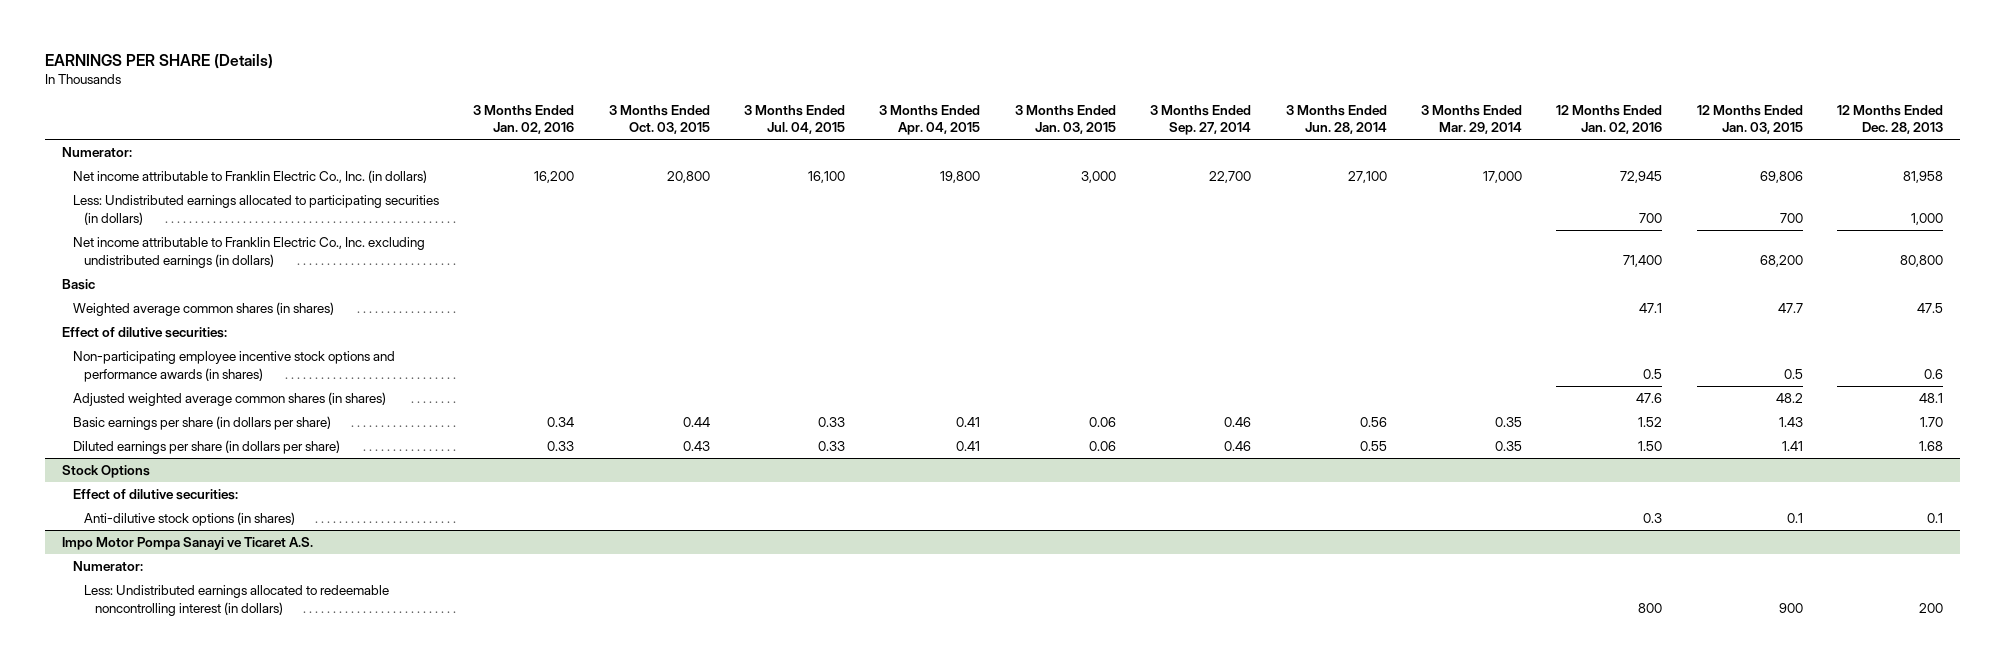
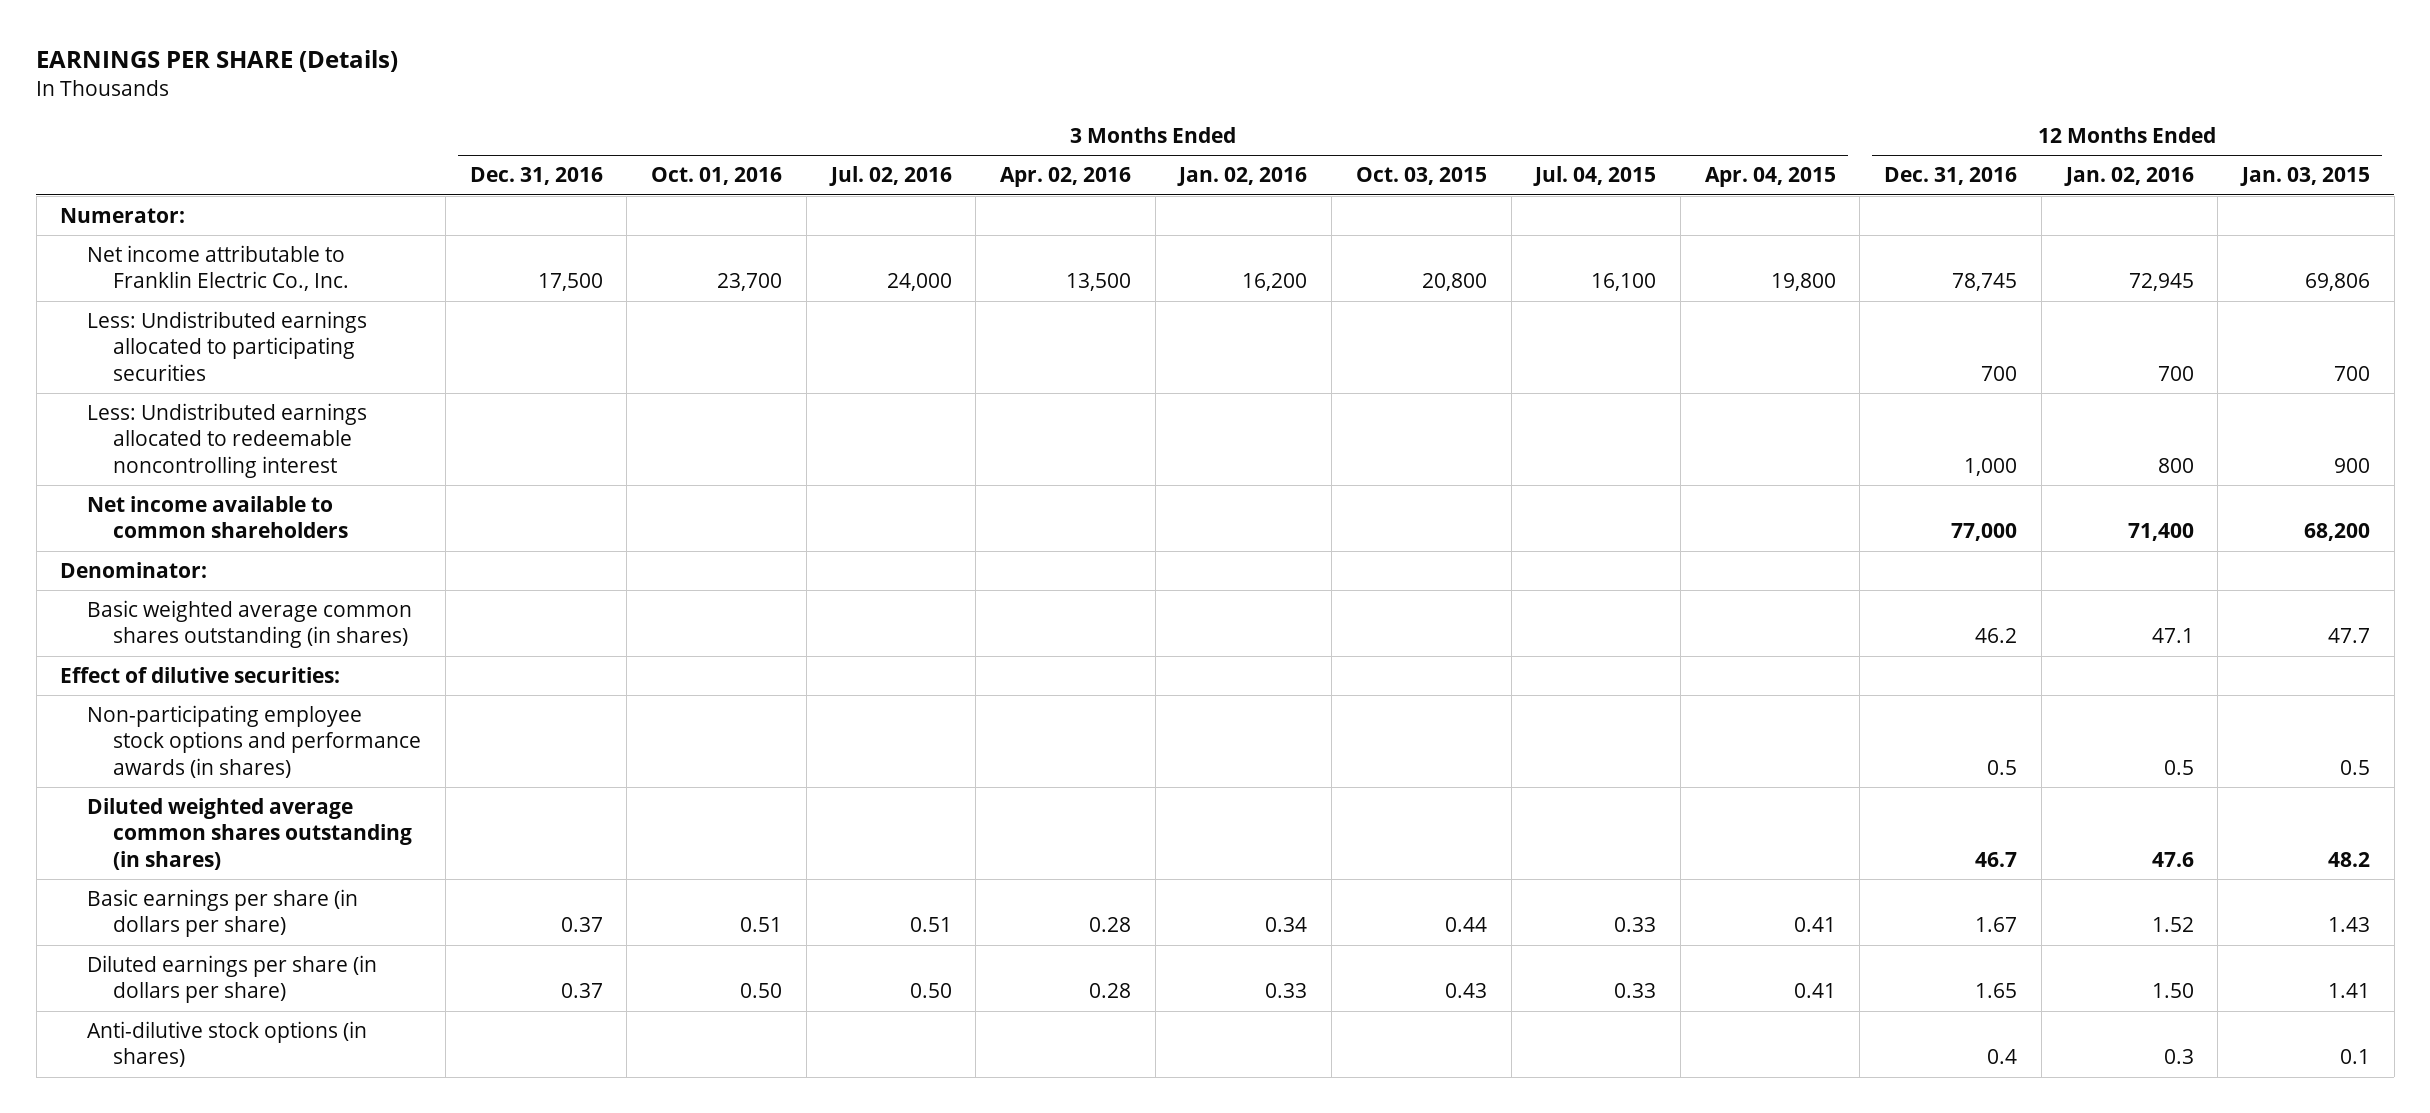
[1014,104,1116,135] 3 Months Ended Jan. 03, 2015 -> none
[1150,104,1252,136] 3 Months Ended Sep. 27, 2014 -> none
[1285,104,1387,135] 3 Months Ended Jun. 28, 2014 -> none
[1420,104,1522,135] 3 Months Ended Mar. 29, 2014 -> none
[1837,104,1944,135] 12 Months Ended Dec. 28, 2013 -> none
none -> [469,167,603,186] Dec. 31, 2016
none -> [651,167,783,186] Oct. 01, 2016
none -> [828,166,952,187] Jul. 02, 2016
none -> [1000,167,1132,188] Apr. 02, 2016
none -> [1884,167,2018,186] Dec. 31, 2016
[62,278,96,290] Basic -> none
[72,169,427,183] Net income attributable to Franklin Electric Co., Inc. (in dollars) -> [86,244,350,292] Net income attributable to Franklin Electric Co., Inc.
[72,194,439,225] Less: Undistributed earnings allocated to participating securities (in dollars) -> [86,310,367,381] Less: Undistributed earnings allocated to participating securities
none -> [86,402,367,478] Less: Undistributed earnings allocated to redeemable noncontrolling interest
[72,236,425,268] Net income attributable to Franklin Electric Co., Inc. excluding undistributed earnings (in dollars) -> [86,495,349,539] Net income available to common shareholders
none -> [60,561,208,578] Denominator:
[72,301,334,316] Weighted average common shares (in shares) -> [86,599,412,649] Basic weighted average common shares outstanding (in shares)
[72,350,395,382] Non-participating employee incentive stock options and performance awards (in shares) -> [86,704,422,778] Non-participating employee stock options and performance awards (in shares)
[72,391,386,406] Adjusted weighted average common shares (in shares) -> [86,797,413,870] Diluted weighted average common shares outstanding (in shares)
[62,464,151,478] Stock Options -> none
[72,488,238,500] Effect of dilutive securities: -> none
[62,536,314,550] Impo Motor Pompa Sanayi ve Ticaret A.S. -> none
[72,560,143,571] Numerator: -> none
[83,584,389,616] Less: Undistributed earnings allocated to redeemable noncontrolling interest (in dollars) -> none

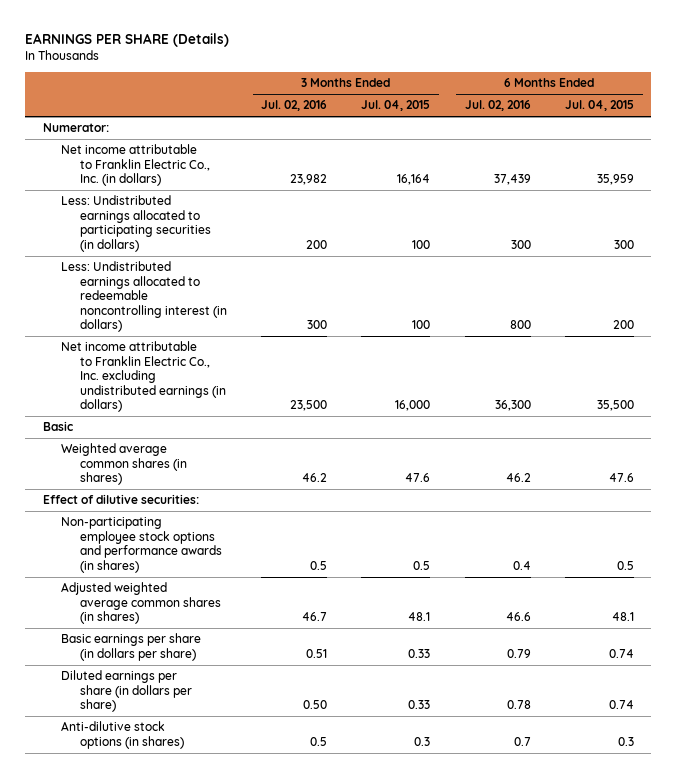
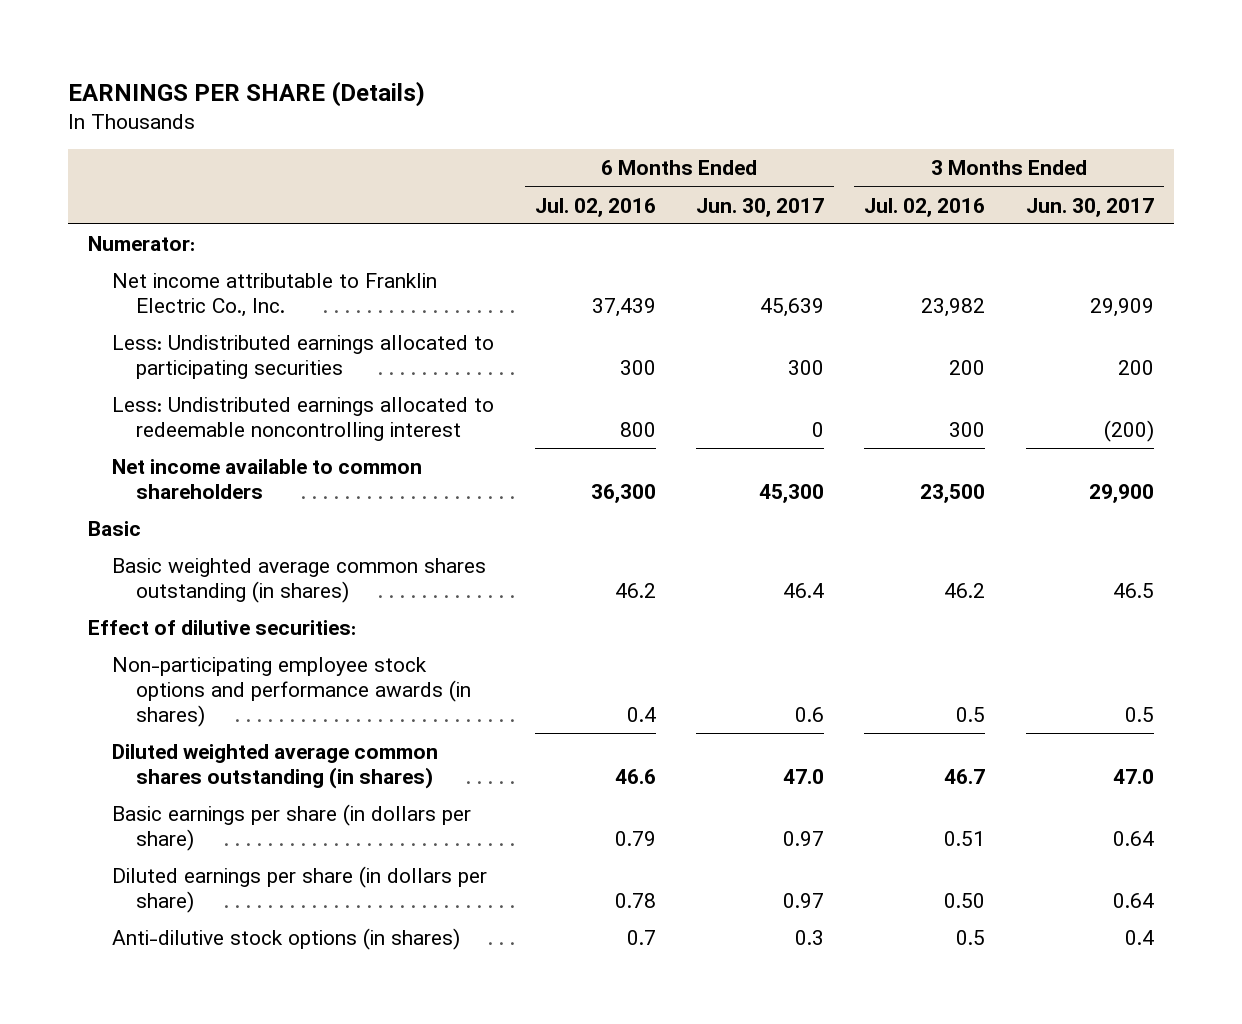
[361,100,431,112] Jul. 04, 2015 -> none
[565,100,635,112] Jul. 04, 2015 -> none
none -> [696,197,825,217] Jun. 30, 2017
none -> [1025,197,1154,217] Jun. 30, 2017
[61,144,210,187] Net income attributable to Franklin Electric Co., Inc. (in dollars) -> [112,273,438,318] Net income attributable to Franklin Electric Co., Inc.
[61,195,211,252] Less: Undistributed earnings allocated to participating securities (in dollars) -> [112,335,495,380] Less: Undistributed earnings allocated to participating securities
[61,261,227,333] Less: Undistributed earnings allocated to redeemable noncontrolling interest (in dollars) -> [112,397,495,442] Less: Undistributed earnings allocated to redeemable noncontrolling interest
[61,341,226,413] Net income attributable to Franklin Electric Co., Inc. excluding undistributed earnings (in dollars) -> [112,459,423,500] Net income available to common shareholders
[61,443,187,486] Weighted average common shares (in shares) -> [112,558,487,604] Basic weighted average common shares outstanding (in shares)
[61,582,221,625] Adjusted weighted average common shares (in shares) -> [112,744,439,790] Diluted weighted average common shares outstanding (in shares)

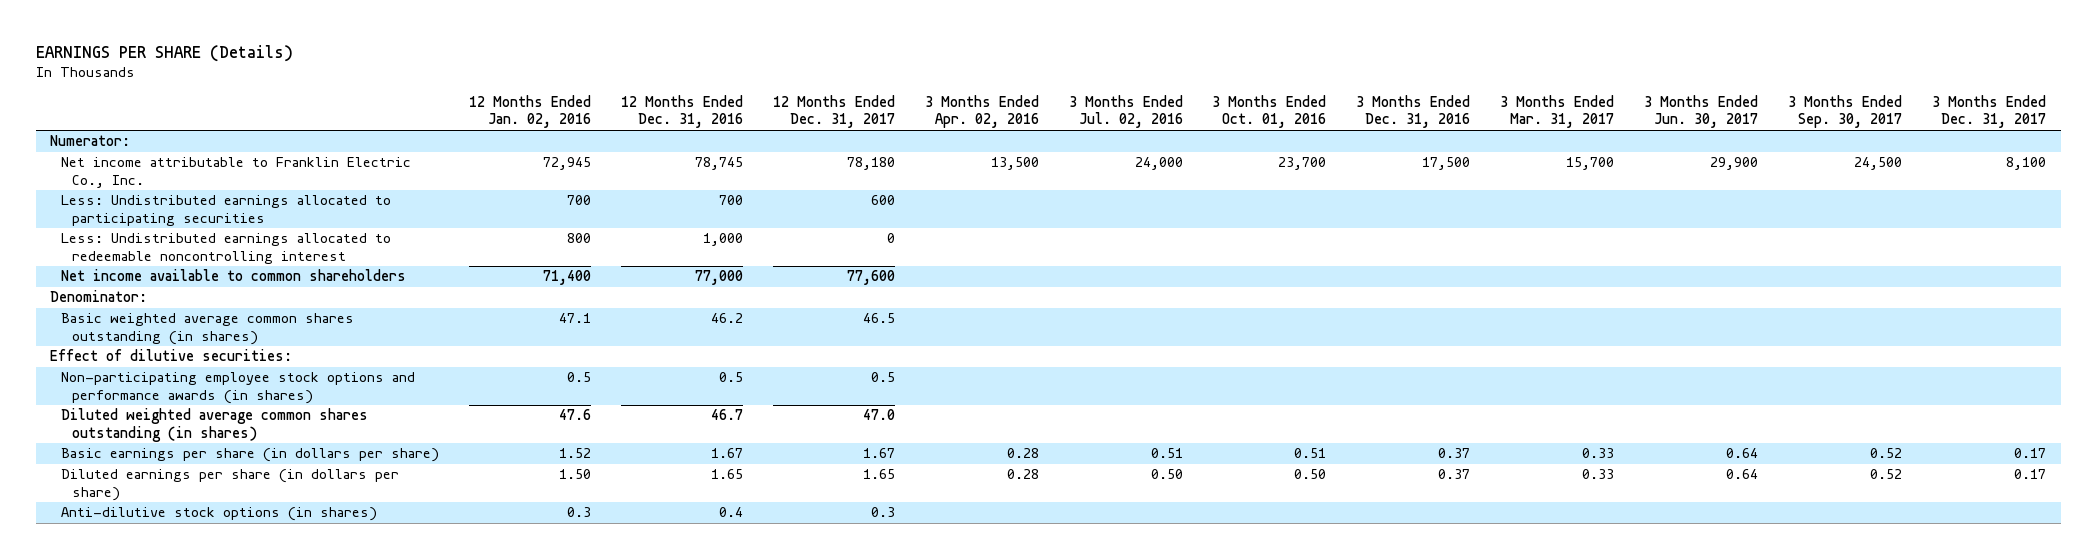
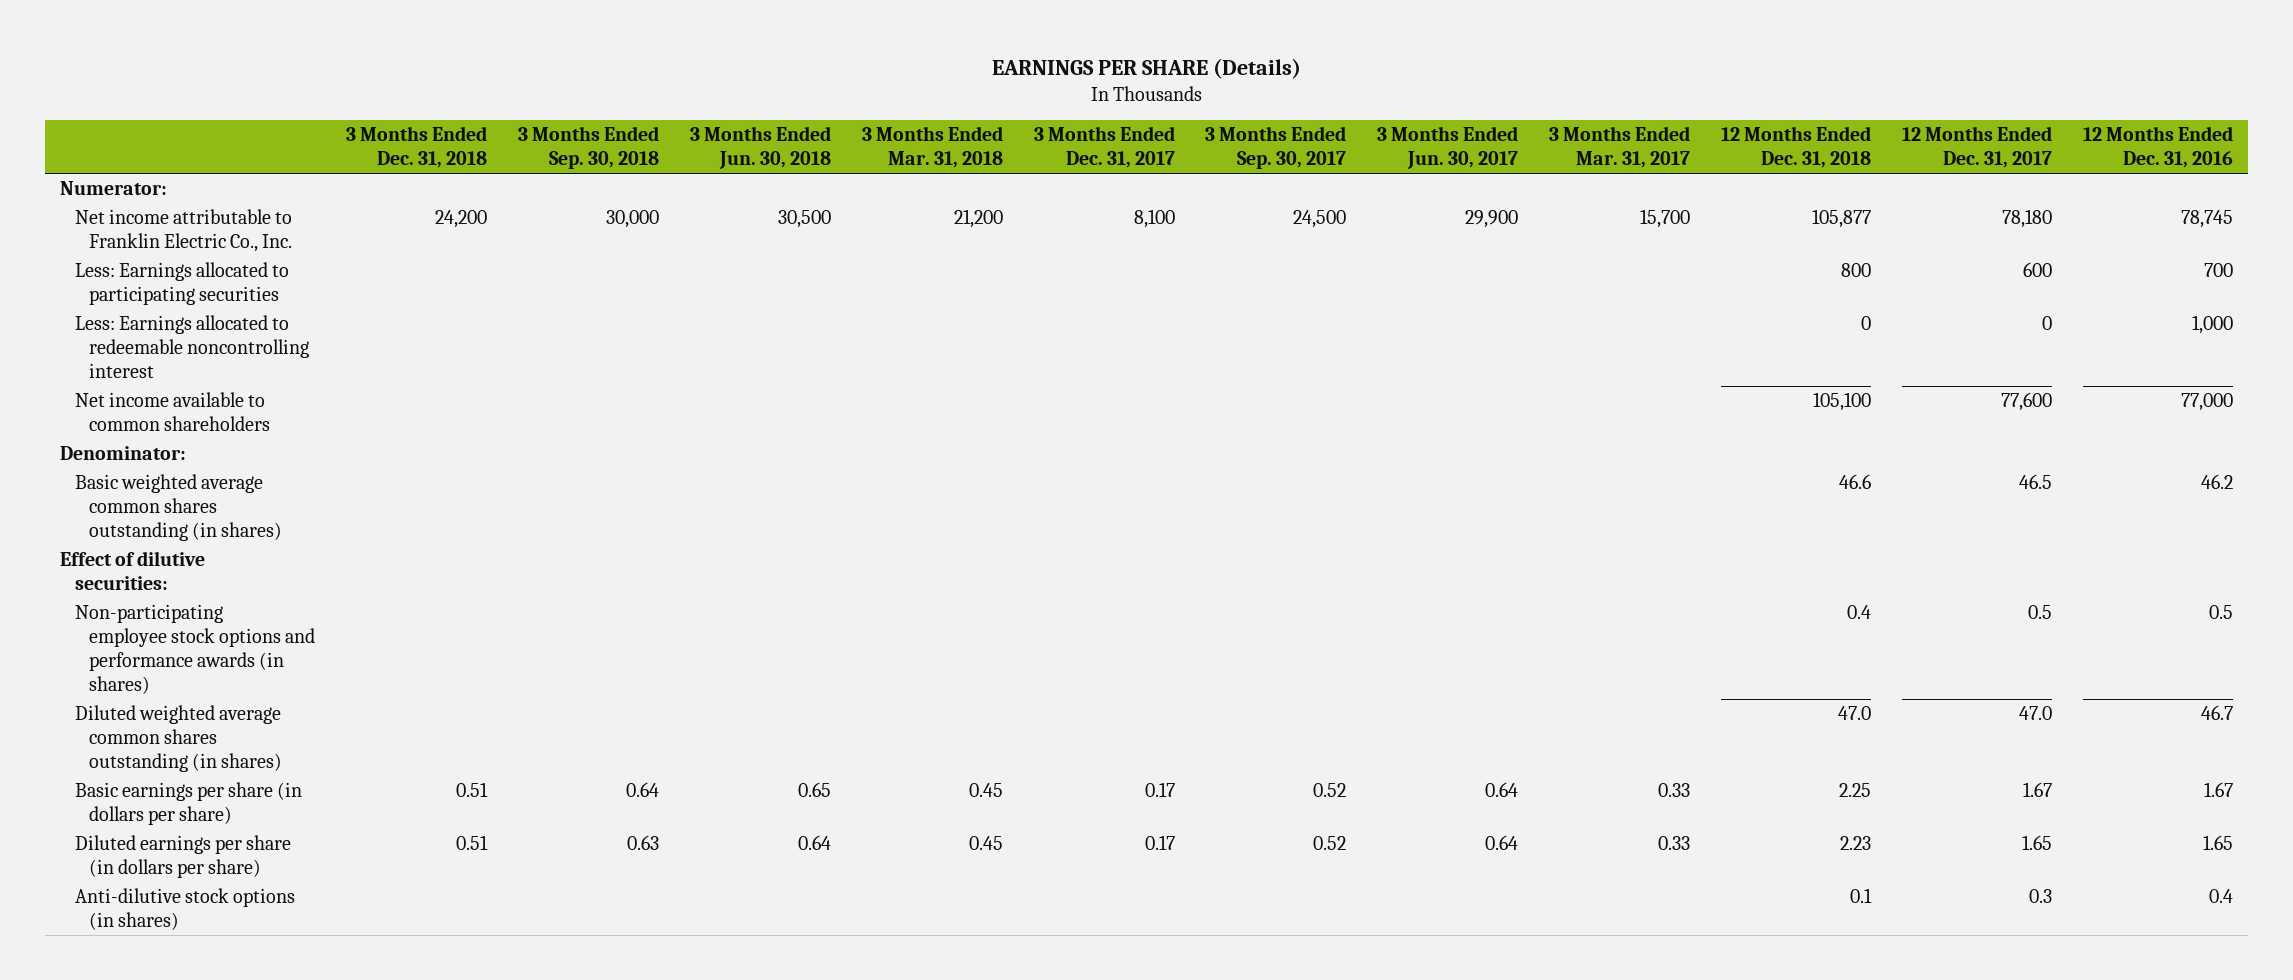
[469,95,592,129] 12 Months Ended Jan. 02, 2016 -> none
[924,95,1039,129] 3 Months Ended Apr. 02, 2016 -> none
[1068,95,1183,129] 3 Months Ended Jul. 02, 2016 -> none
[1212,95,1327,129] 3 Months Ended Oct. 01, 2016 -> none
[1356,95,1471,129] 3 Months Ended Dec. 31, 2016 -> none
none -> [346,126,488,169] 3 Months Ended Dec. 31, 2018
none -> [518,126,660,170] 3 Months Ended Sep. 30, 2018
none -> [689,126,831,170] 3 Months Ended Jun. 30, 2018
none -> [861,126,1003,169] 3 Months Ended Mar. 31, 2018
none -> [1721,126,1872,169] 12 Months Ended Dec. 31, 2018
[61,195,392,226] Less: Undistributed earnings allocated to participating securities -> [74,262,289,305] Less: Earnings allocated to participating securities
[61,233,392,264] Less: Undistributed earnings allocated to redeemable noncontrolling interest -> [74,315,310,378] Less: Earnings allocated to redeemable noncontrolling interest

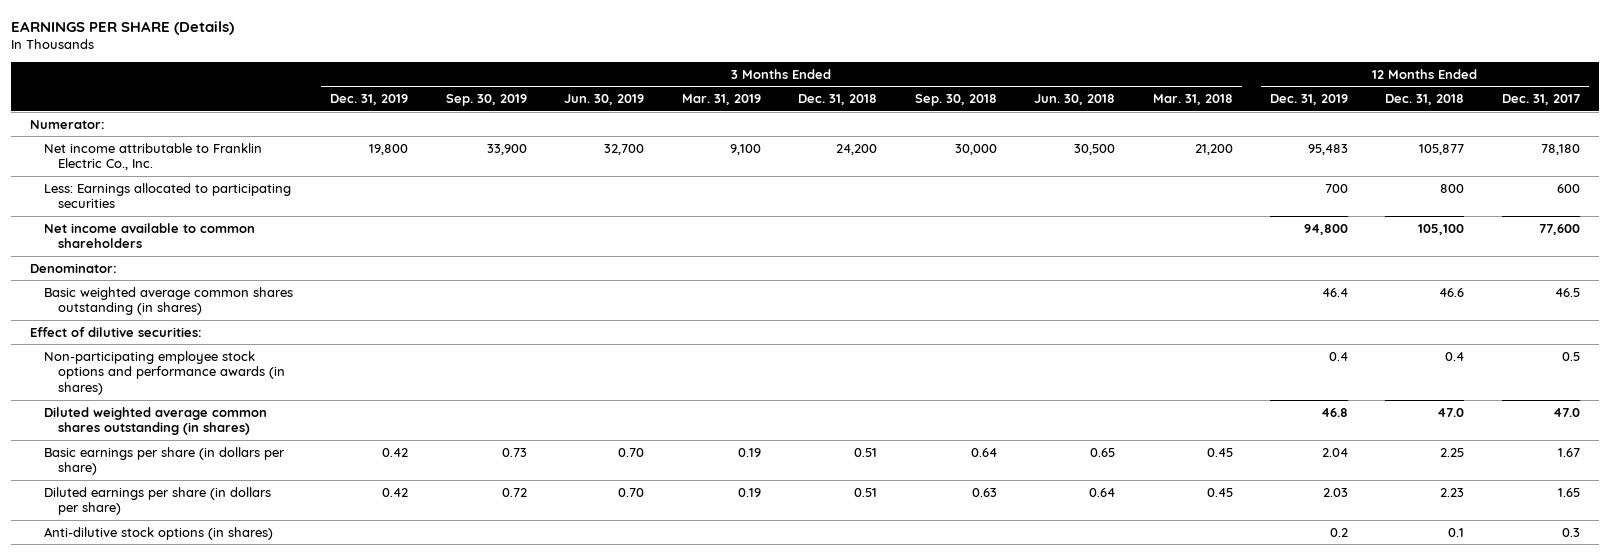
[1033,126,1175,169] 3 Months Ended Dec. 31, 2017 -> none
[1205,126,1347,170] 3 Months Ended Sep. 30, 2017 -> none
[1377,126,1519,170] 3 Months Ended Jun. 30, 2017 -> none
[1549,126,1691,169] 3 Months Ended Mar. 31, 2017 -> none
[2082,126,2233,169] 12 Months Ended Dec. 31, 2016 -> none
none -> [330,94,409,106] Dec. 31, 2019
none -> [445,94,527,107] Sep. 30, 2019
none -> [564,94,645,106] Jun. 30, 2019
none -> [681,94,761,106] Mar. 31, 2019
none -> [1270,94,1349,106] Dec. 31, 2019
[74,315,310,378] Less: Earnings allocated to redeemable noncontrolling interest -> none

